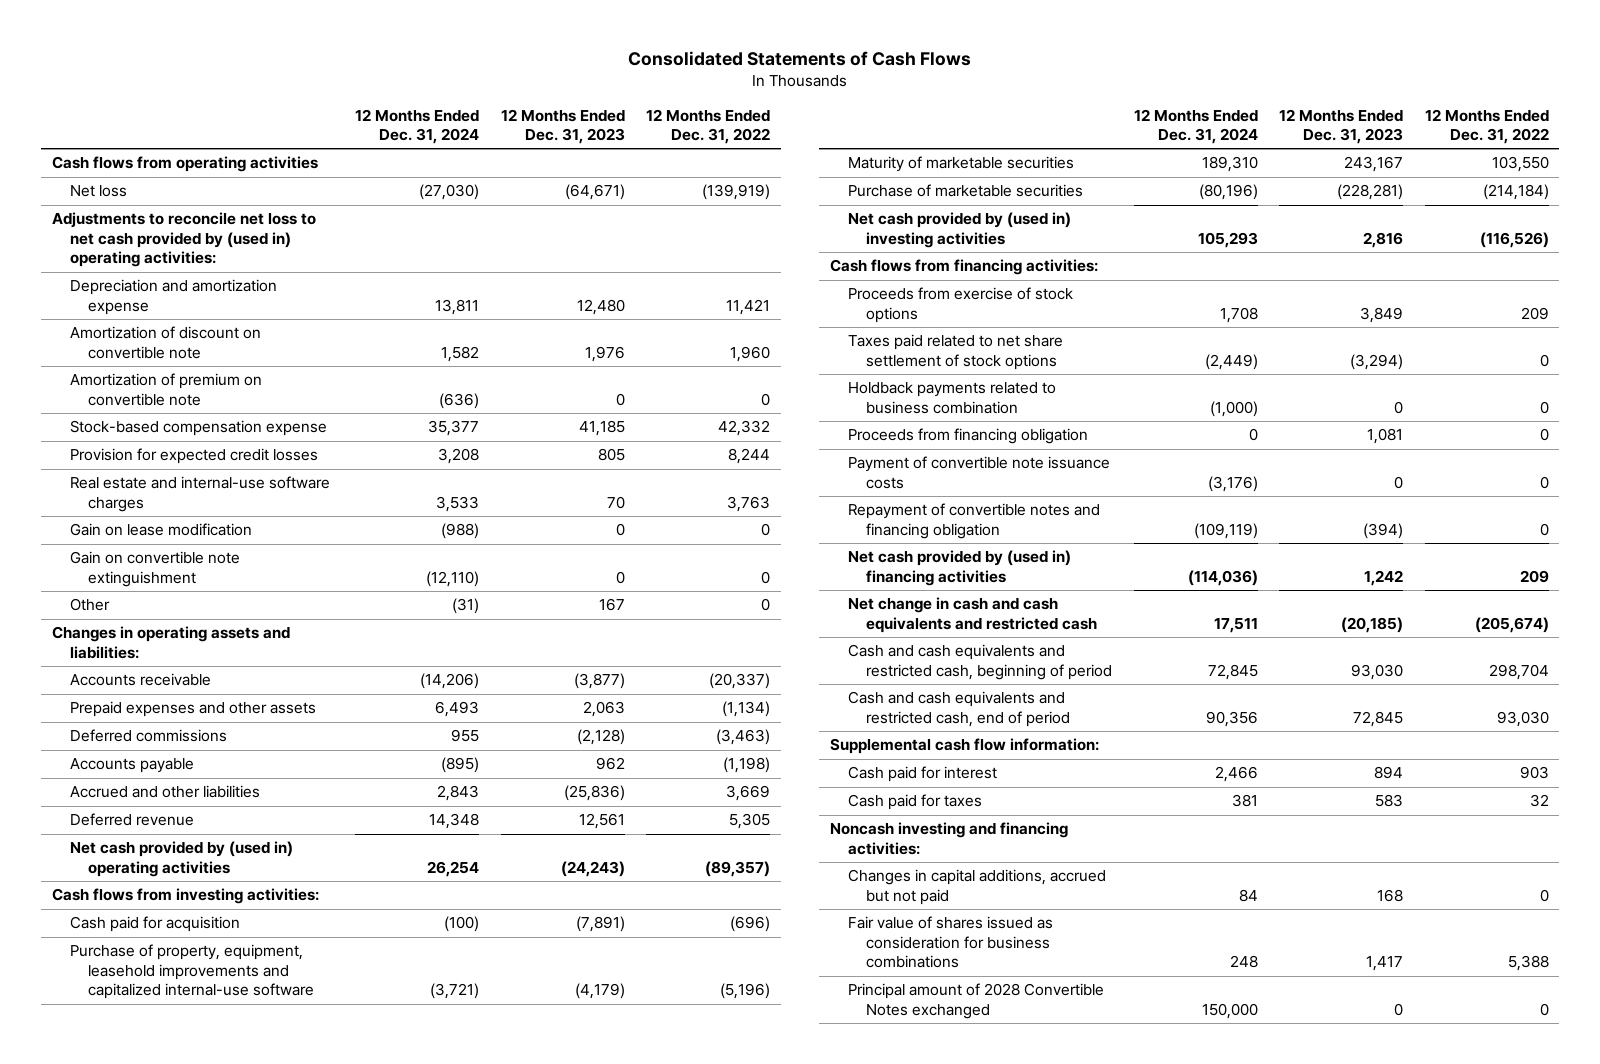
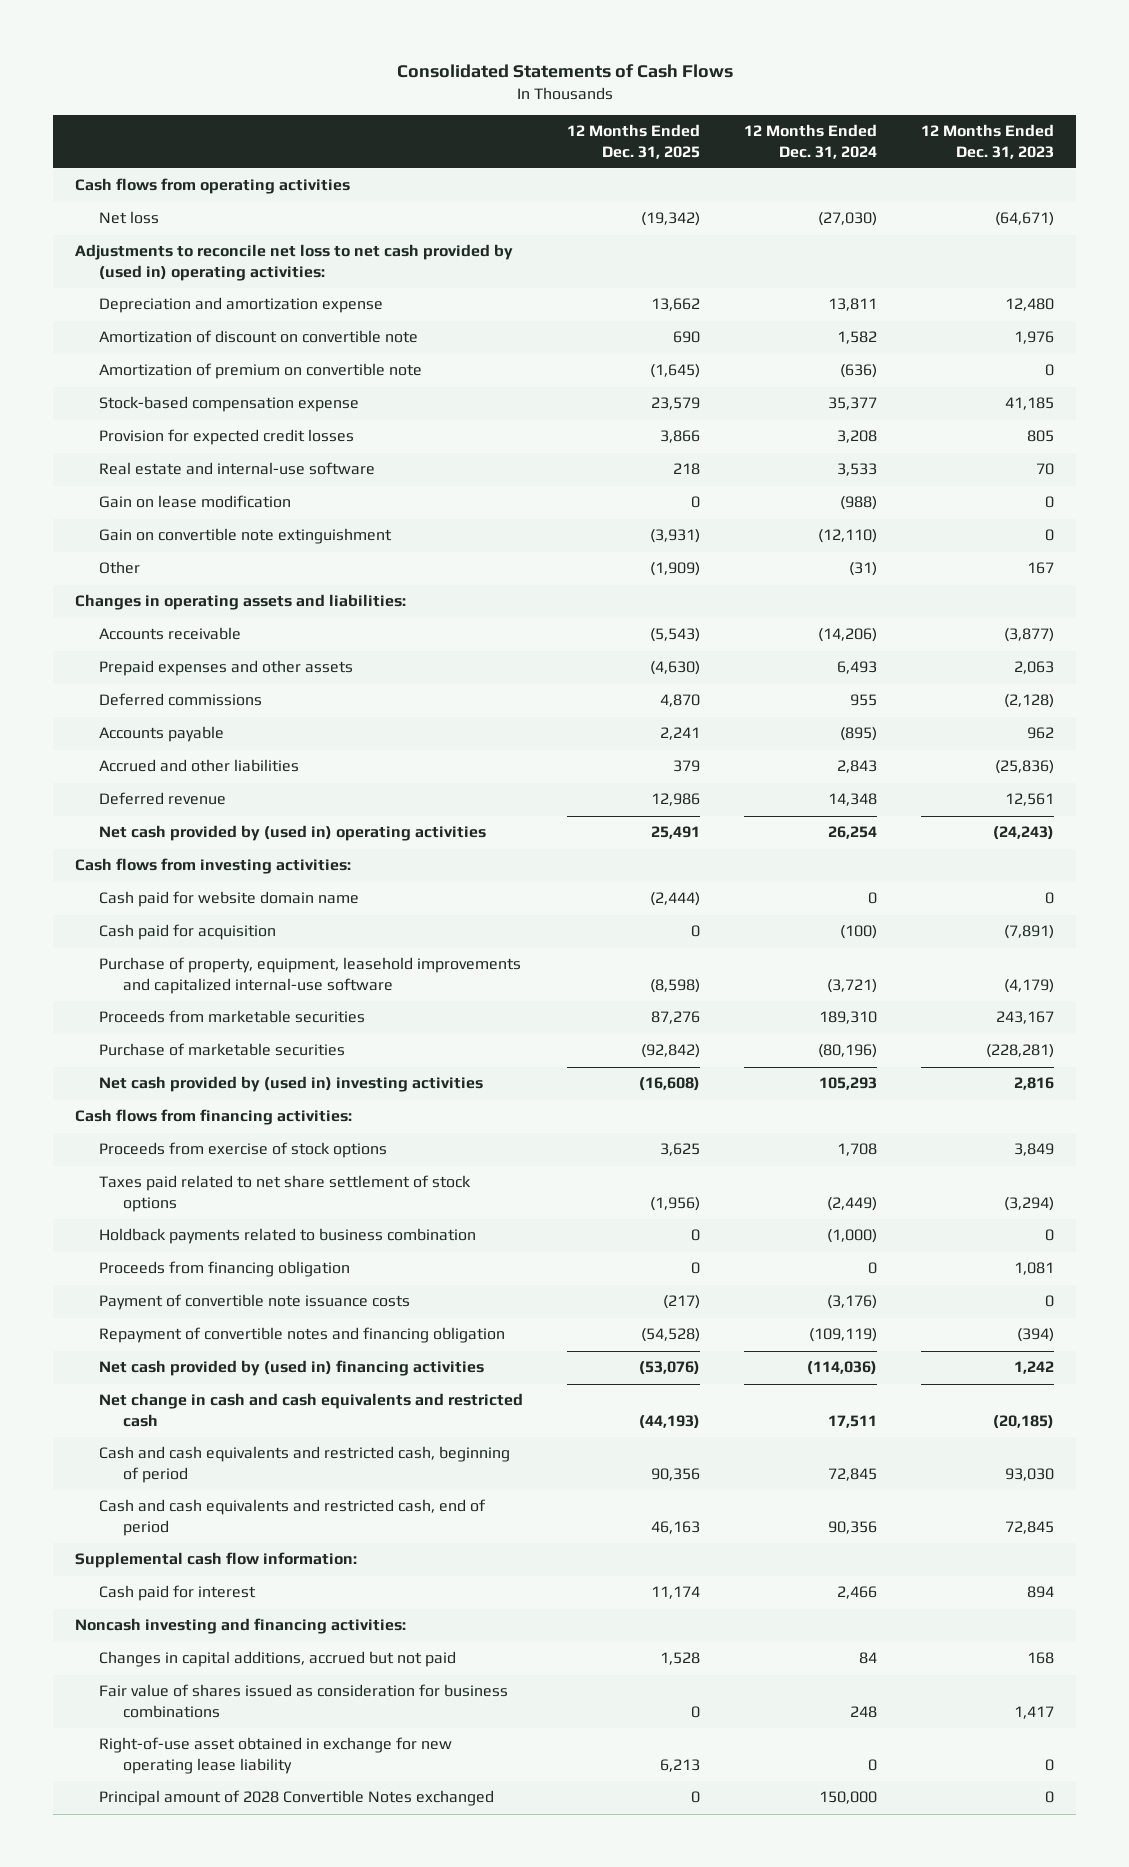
[646,108,771,145] 12 Months Ended Dec. 31, 2022 -> none
none -> [567,123,701,159] 12 Months Ended Dec. 31, 2025
[69,476,330,512] Real estate and internal-use software charges -> [99,462,376,476] Real estate and internal-use software
none -> [99,891,360,908] Cash paid for website domain name
[848,156,1075,173] Maturity of marketable securities -> [99,1010,366,1024] Proceeds from marketable securities
[848,794,983,811] Cash paid for taxes -> none
none -> [99,1737,453,1775] Right-of-use asset obtained in exchange for new operating lease liability

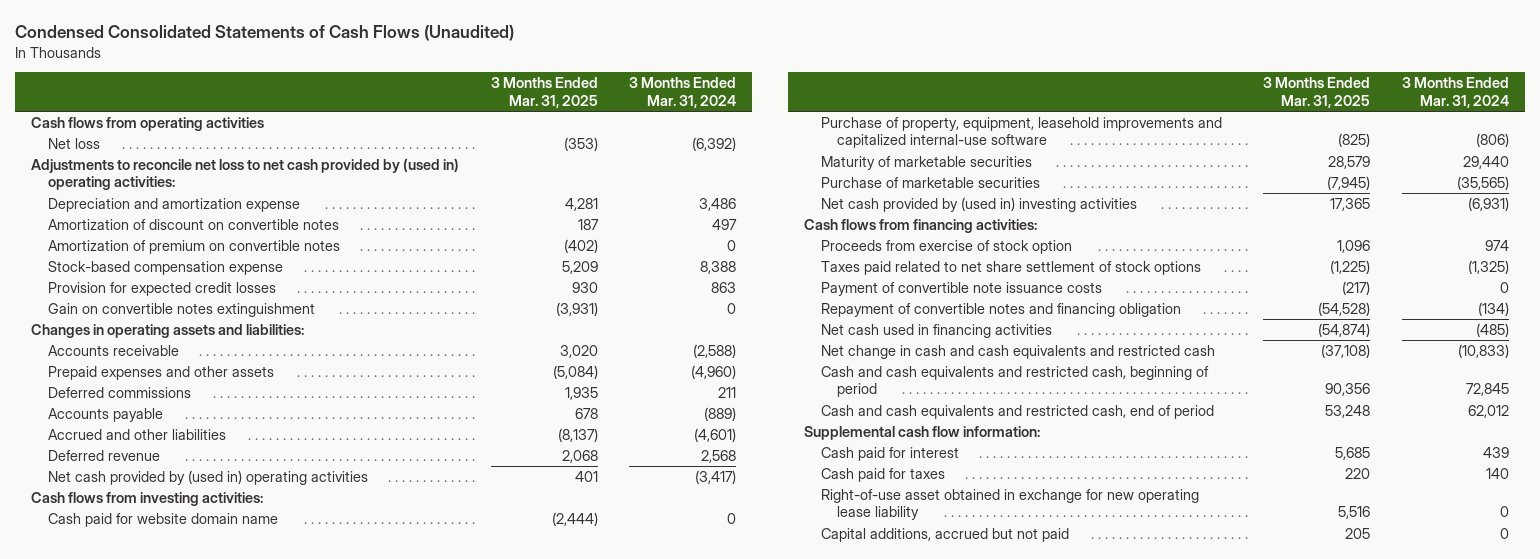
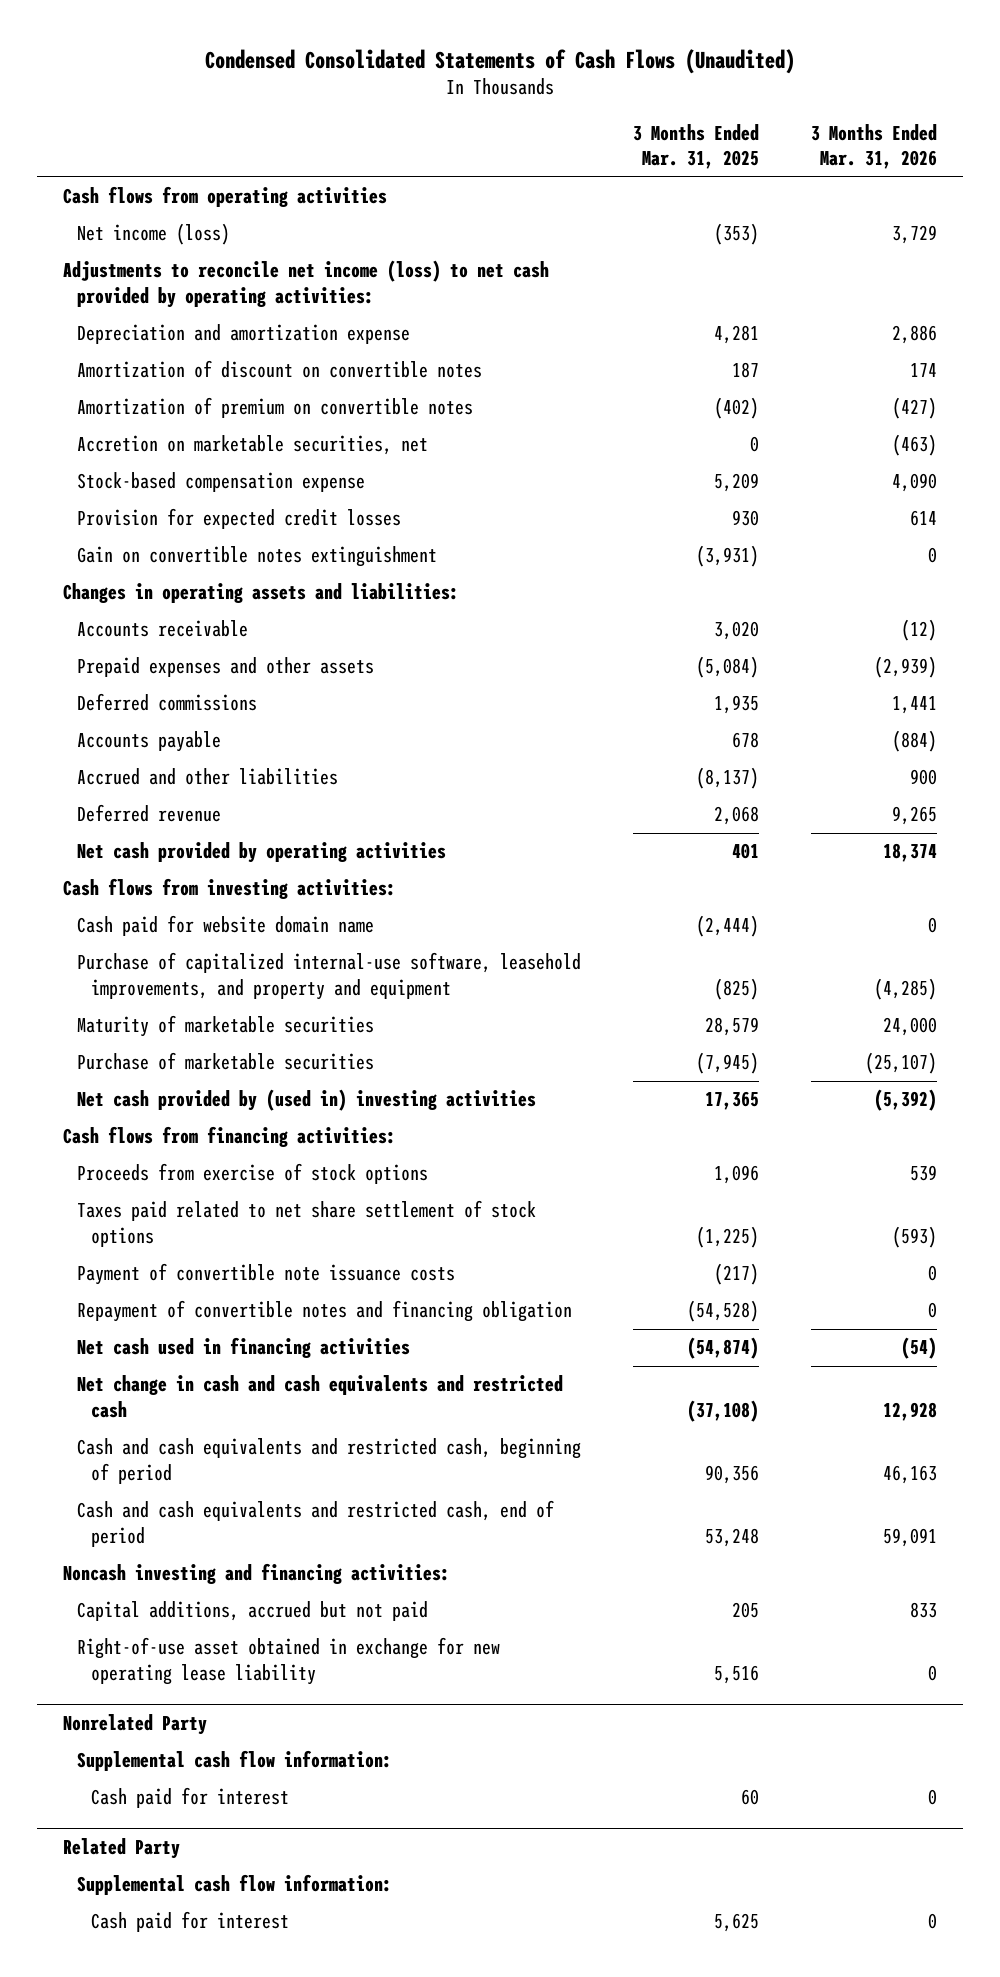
[629,77,737,108] 3 Months Ended Mar. 31, 2024 -> none
none -> [810,123,937,170] 3 Months Ended Mar. 31, 2026
[47,138,100,150] Net loss -> [76,223,230,246] Net income (loss)
[31,158,460,191] Adjustments to reconcile net loss to net cash provided by (used in) operating activities: -> [62,260,549,309] Adjustments to reconcile net income (loss) to net cash provided by operating activities:
none -> [76,435,428,456] Accretion on marketable securities, net
[47,470,368,486] Net cash provided by (used in) operating activities -> [76,842,446,864] Net cash provided by operating activities
[820,117,1222,149] Purchase of property, equipment, leasehold improvements and capitalized internal-use software -> [76,952,581,1001] Purchase of capitalized internal-use software, leasehold improvements, and property and equipment
[820,240,1072,255] Proceeds from exercise of stock option -> [76,1163,428,1185] Proceeds from exercise of stock options
[804,426,1041,441] Supplemental cash flow information: -> none
[820,447,959,462] Cash paid for interest -> none
[820,468,945,483] Cash paid for taxes -> none
none -> [62,1563,450,1585] Noncash investing and financing activities:
[820,489,1199,521] Right-of-use asset obtained in exchange for new operating lease liability -> [76,1637,500,1686] Right-of-use asset obtained in exchange for new operating lease liability
none -> [62,1714,207,1736] Nonrelated Party
none -> [76,1750,392,1772] Supplemental cash flow information:
none -> [90,1787,289,1809] Cash paid for interest
none -> [62,1838,180,1860] Related Party
none -> [76,1874,392,1896] Supplemental cash flow information:
none -> [90,1911,289,1933] Cash paid for interest

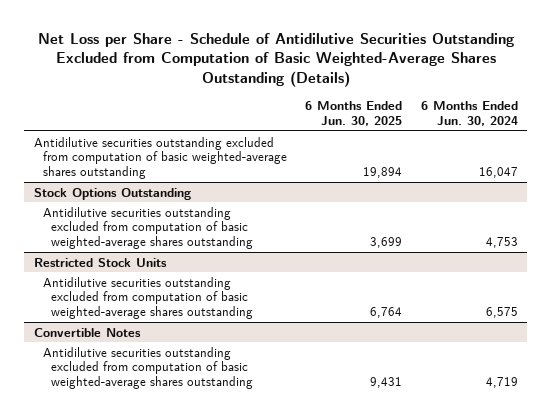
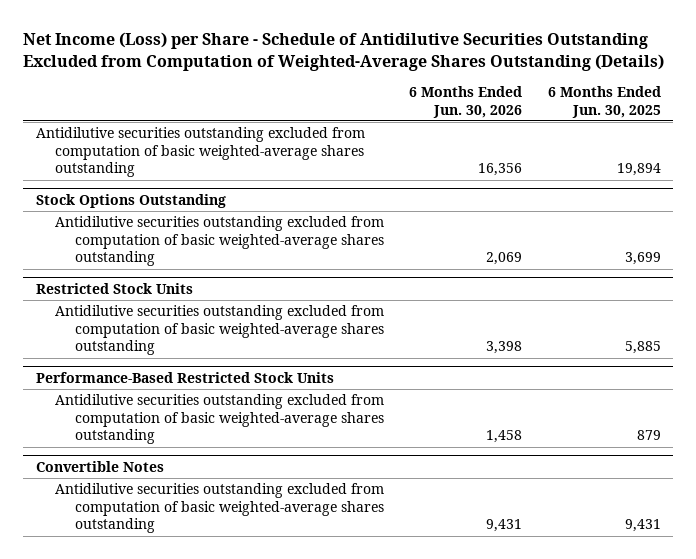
[37,32,514,87] Net Loss per Share - Schedule of Antidilutive Securities Outstanding Excluded from Computation of Basic Weighted-Average Shares Outstanding (Details) -> [22,31,664,71] Net Income (Loss) per Share - Schedule of Antidilutive Securities Outstanding Excluded from Computation of Weighted-Average Shares Outstanding (Details)
[420,101,518,126] 6 Months Ended Jun. 30, 2024 -> none
none -> [409,86,523,118] 6 Months Ended Jun. 30, 2026
[370,307,403,319] 6,764 -> [624,341,661,355] 5,885
none -> [35,372,334,384] Performance-Based Restricted Stock Units
none -> [55,394,385,445] Antidilutive securities outstanding excluded from computation of basic weighted-average shares outstanding

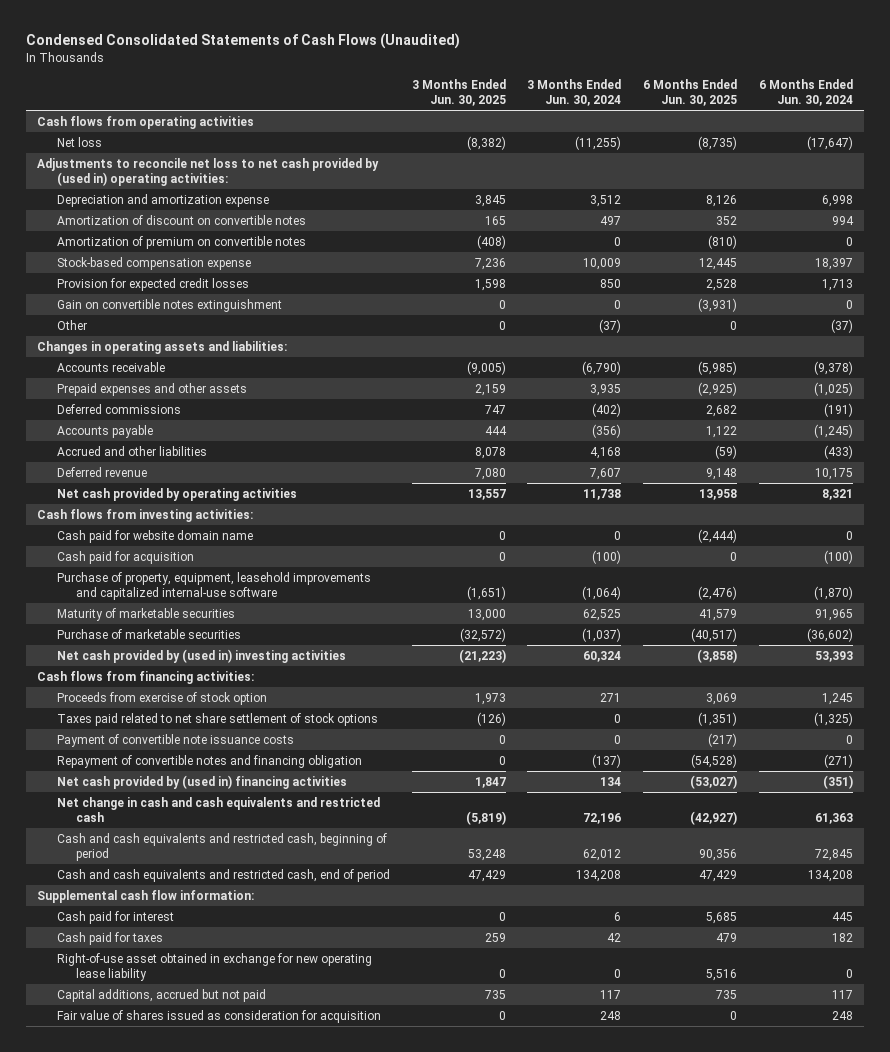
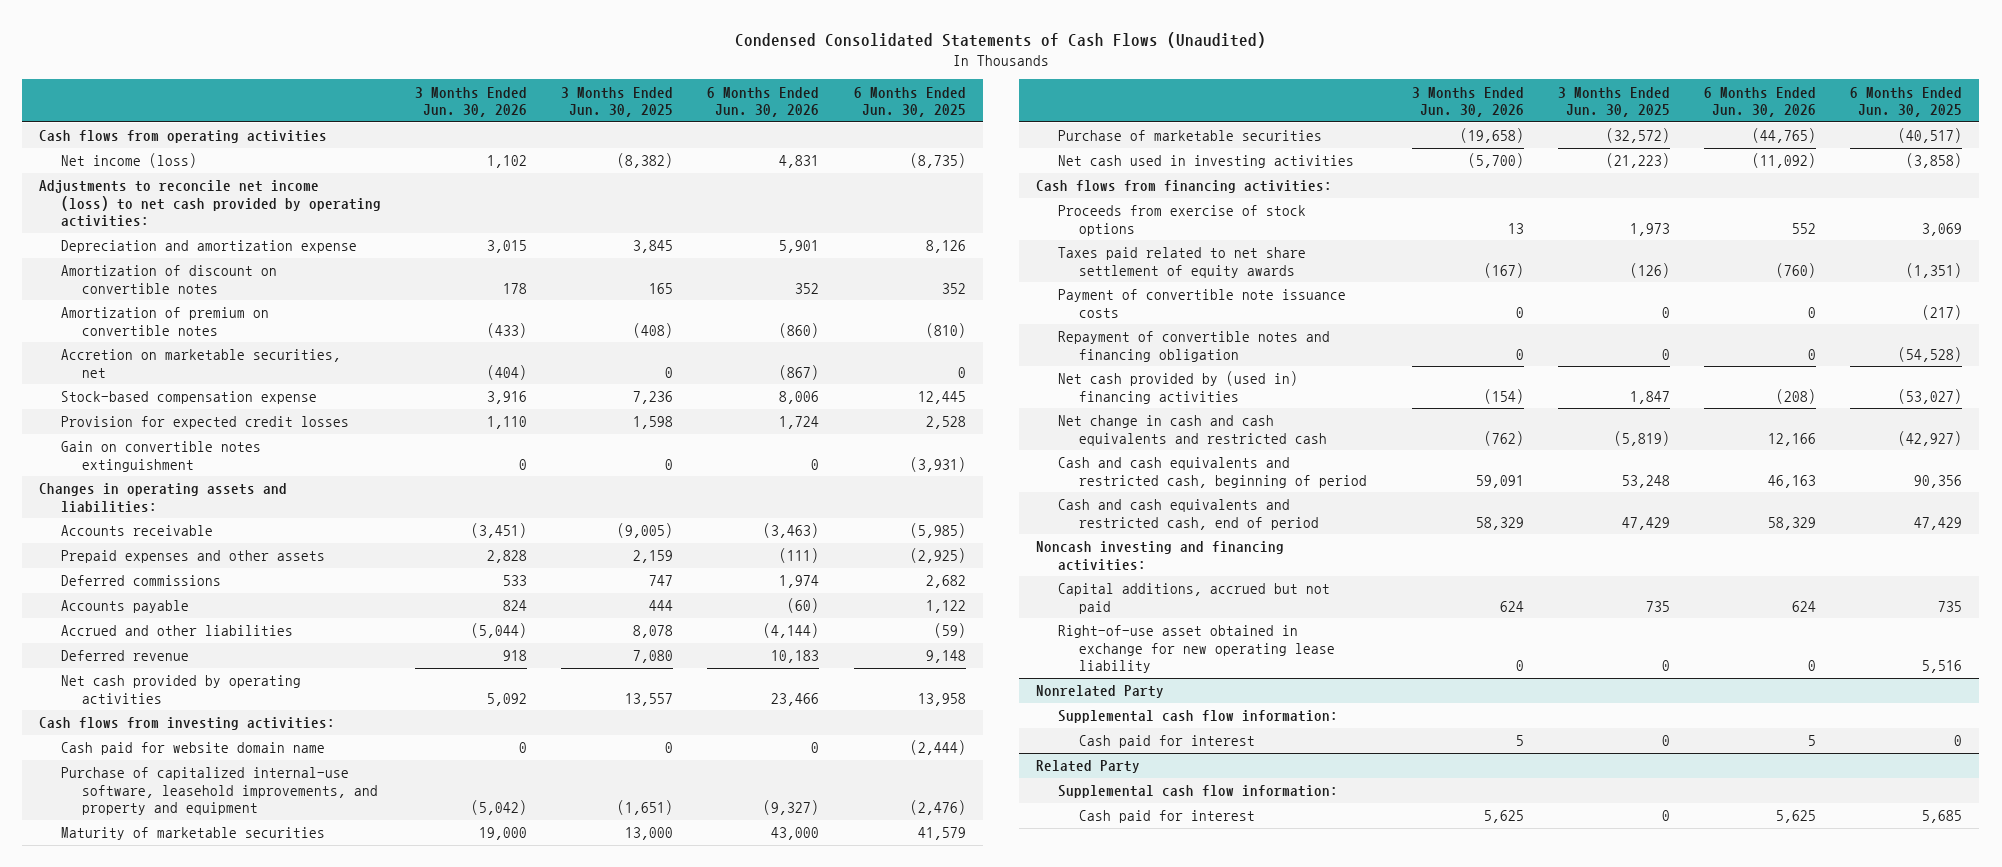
[527,79,622,107] 3 Months Ended Jun. 30, 2024 -> none
[758,79,853,107] 6 Months Ended Jun. 30, 2024 -> none
none -> [415,86,528,118] 3 Months Ended Jun. 30, 2026
none -> [707,86,820,118] 6 Months Ended Jun. 30, 2026
[56,137,102,148] Net loss -> [60,153,197,169] Net income (loss)
[37,158,380,186] Adjustments to reconcile net loss to net cash provided by (used in) operating activities: -> [39,180,381,227] Adjustments to reconcile net income (loss) to net cash provided by operating activities:
none -> [60,349,341,378] Accretion on marketable securities, net
[56,320,87,331] Other -> none
[56,551,194,565] Cash paid for acquisition -> none
[56,572,371,600] Purchase of property, equipment, leasehold improvements and capitalized internal-use software -> [60,767,379,815] Purchase of capitalized internal-use software, leasehold improvements, and property and equipment
[56,649,346,664] Net cash provided by (used in) investing activities -> [1057,155,1354,169] Net cash used in investing activities
[56,692,267,706] Proceeds from exercise of stock option -> [1057,205,1306,236] Proceeds from exercise of stock options
[56,713,378,727] Taxes paid related to net share settlement of stock options -> [1057,247,1306,278] Taxes paid related to net share settlement of equity awards
none -> [1036,541,1285,571] Noncash investing and financing activities:
[56,989,266,1003] Capital additions, accrued but not paid -> [1057,583,1330,614] Capital additions, accrued but not paid
[56,953,372,981] Right-of-use asset obtained in exchange for new operating lease liability -> [1057,625,1336,673] Right-of-use asset obtained in exchange for new operating lease liability
none -> [1036,685,1165,699] Nonrelated Party
none -> [1079,735,1256,749] Cash paid for interest
none -> [1036,760,1141,774] Related Party
none -> [1057,785,1338,799] Supplemental cash flow information:
[56,932,163,946] Cash paid for taxes -> none
[56,1010,381,1024] Fair value of shares issued as consideration for acquisition -> none

